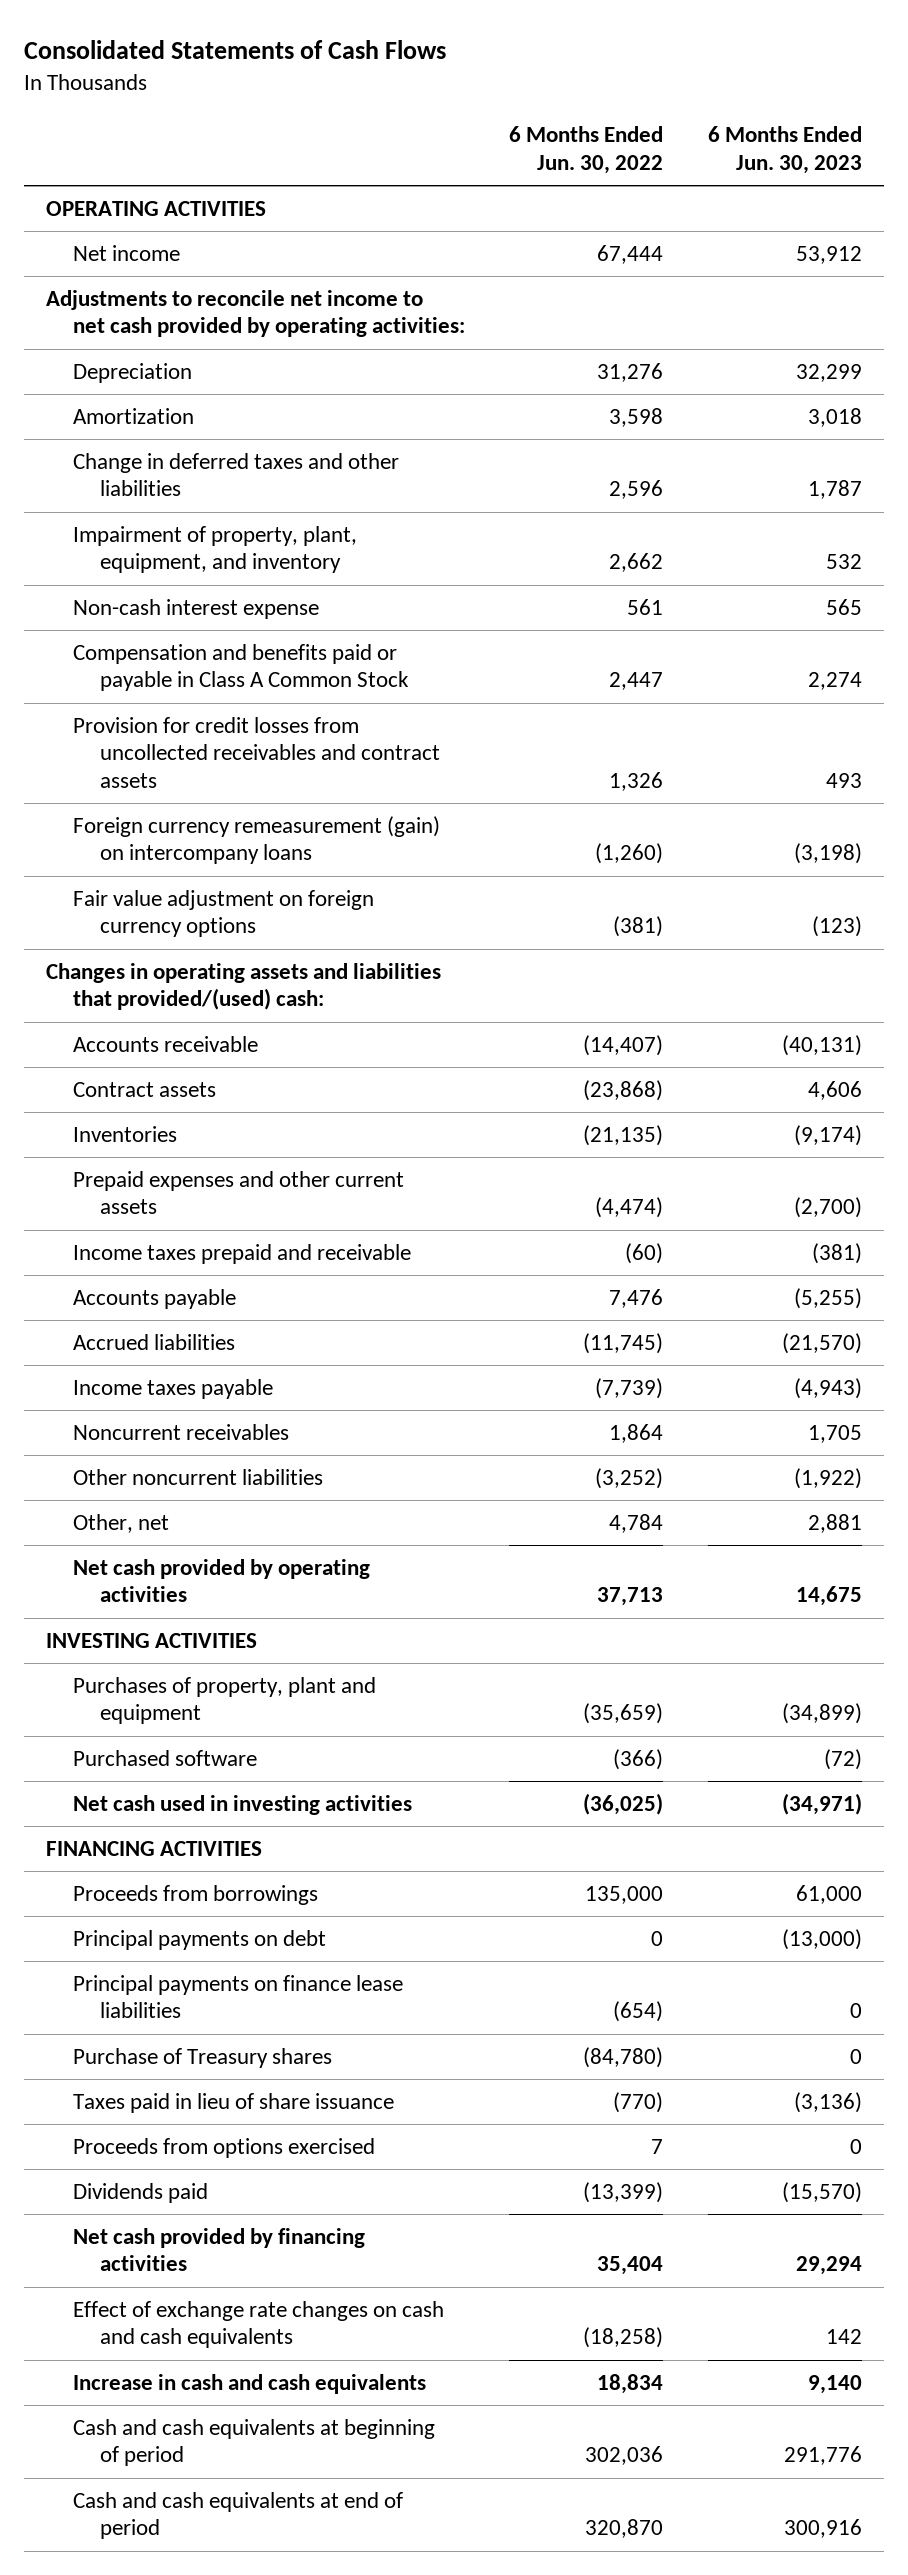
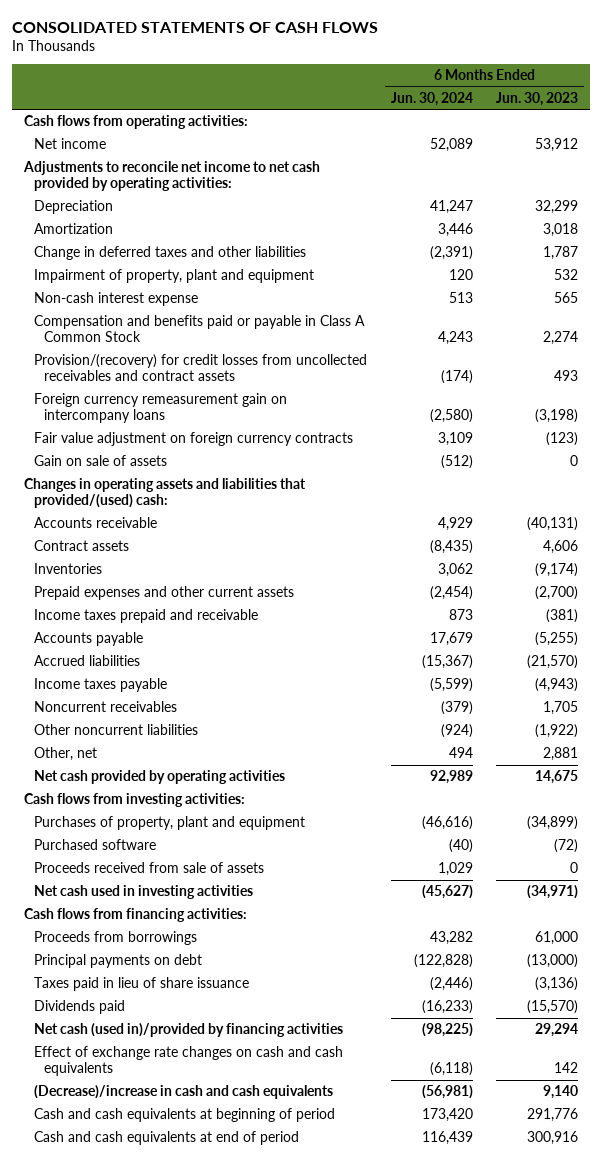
[24,40,447,60] Consolidated Statements of Cash Flows -> [12,21,379,33] CONSOLIDATED STATEMENTS OF CASH FLOWS
[509,126,664,174] 6 Months Ended Jun. 30, 2022 -> none
none -> [390,91,473,106] Jun. 30, 2024
[46,200,267,216] OPERATING ACTIVITIES -> [24,115,249,130] Cash flows from operating activities:
[73,525,358,574] Impairment of property, plant, equipment, and inventory -> [33,269,314,284] Impairment of property, plant and equipment
[73,716,440,788] Provision for credit losses from uncollected receivables and contract assets -> [33,354,367,382] Provision/(recovery) for credit losses from uncollected receivables and contract assets
[73,815,441,865] Foreign currency remeasurement (gain) on intercompany loans -> [33,393,287,424] Foreign currency remeasurement gain on intercompany loans
[73,889,375,938] Fair value adjustment on foreign currency options -> [33,432,353,447] Fair value adjustment on foreign currency contracts
none -> [33,455,167,467] Gain on sale of assets
[46,1632,258,1648] INVESTING ACTIVITIES -> [24,793,246,808] Cash flows from investing activities:
none -> [33,862,264,874] Proceeds received from sale of assets
[46,1840,263,1856] FINANCING ACTIVITIES -> [24,908,248,923] Cash flows from financing activities:
[73,1974,404,2019] Principal payments on finance lease liabilities -> none
[73,2047,333,2068] Purchase of Treasury shares -> none
[73,2137,376,2158] Proceeds from options exercised -> none
[73,2227,366,2272] Net cash provided by financing activities -> [33,1023,343,1038] Net cash (used in)/provided by financing activities
[73,2373,427,2394] Increase in cash and cash equivalents -> [33,1085,333,1100] (Decrease)/increase in cash and cash equivalents

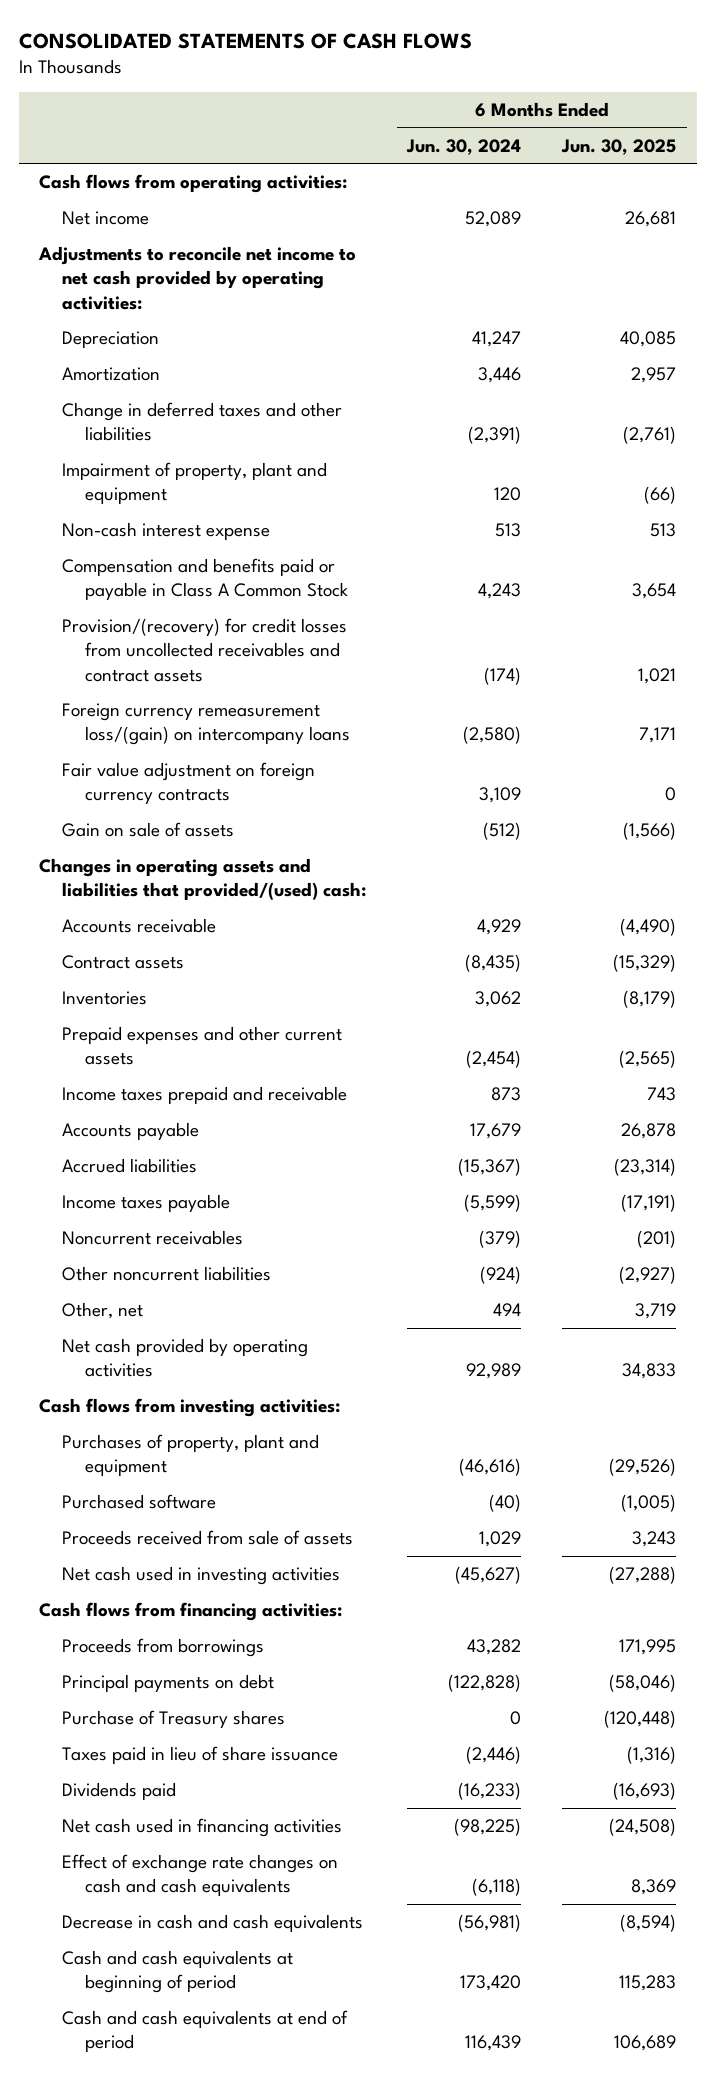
[496,91,579,106] Jun. 30, 2023 -> none
none -> [561,138,677,155] Jun. 30, 2025
[33,393,287,424] Foreign currency remeasurement gain on intercompany loans -> [62,703,351,746] Foreign currency remeasurement loss/(gain) on intercompany loans
none -> [62,1710,286,1729] Purchase of Treasury shares
[33,1023,343,1038] Net cash (used in)/provided by financing activities -> [62,1818,343,1838] Net cash used in financing activities
[33,1085,333,1100] (Decrease)/increase in cash and cash equivalents -> [62,1914,364,1933] Decrease in cash and cash equivalents

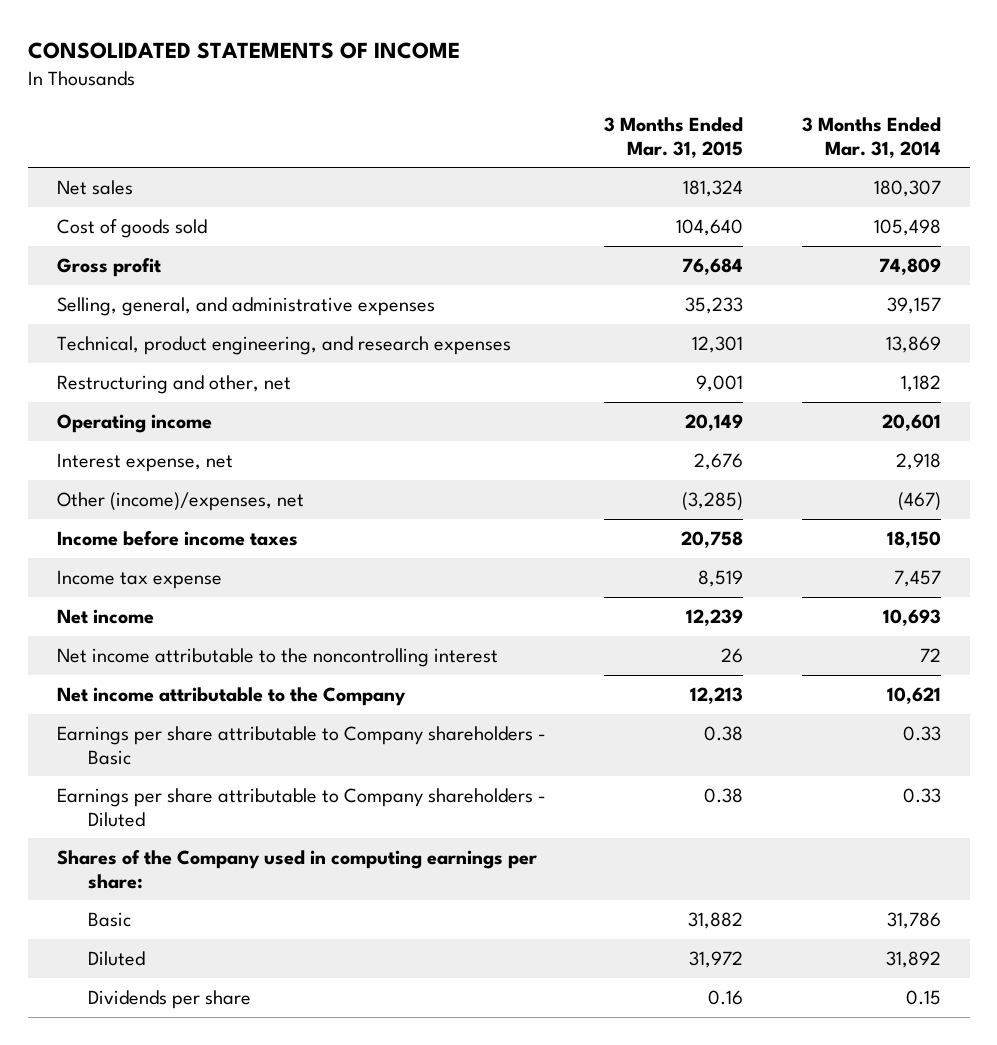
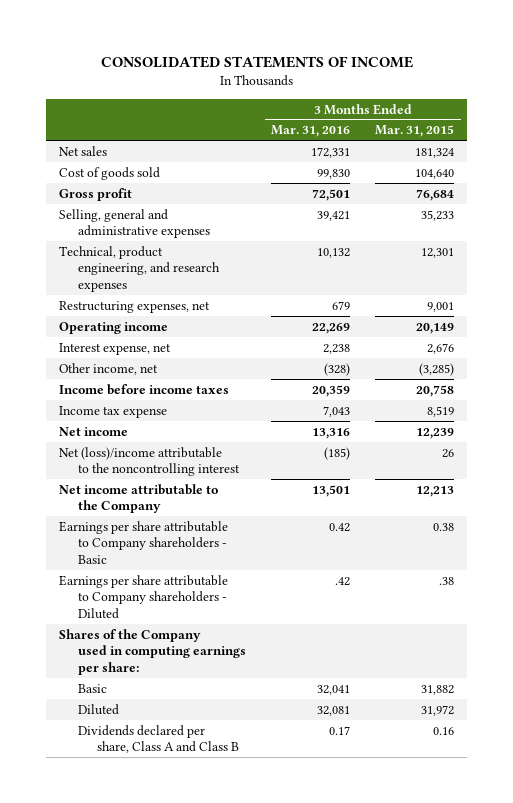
[801,116,941,158] 3 Months Ended Mar. 31, 2014 -> none
none -> [271,125,351,138] Mar. 31, 2016
[56,296,435,316] Selling, general, and administrative expenses -> [58,208,210,239] Selling, general and administrative expenses
[56,374,291,394] Restructuring and other, net -> [58,300,210,313] Restructuring expenses, net
[56,491,304,511] Other (income)/expenses, net -> [58,362,158,375] Other income, net
[56,647,498,667] Net income attributable to the noncontrolling interest -> [58,446,240,477] Net (loss)/income attributable to the noncontrolling interest
[704,787,744,803] 0.38 -> [439,576,455,585] .38
[88,989,252,1009] Dividends per share -> [77,724,239,754] Dividends declared per share, Class A and Class B

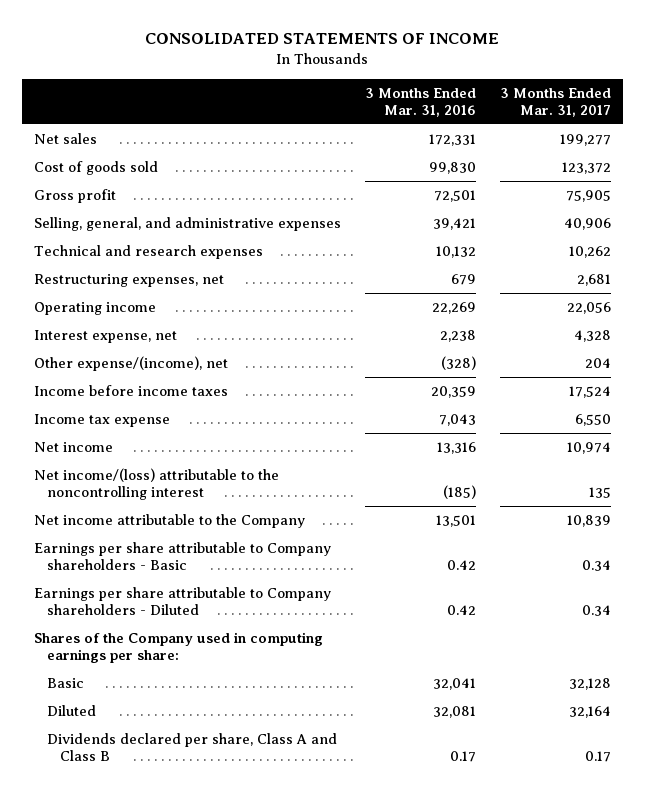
[375,125,455,138] Mar. 31, 2015 -> none
none -> [499,87,611,117] 3 Months Ended Mar. 31, 2017
[58,208,210,239] Selling, general and administrative expenses -> [33,216,341,231] Selling, general, and administrative expenses
[58,245,220,292] Technical, product engineering, and research expenses -> [33,244,263,259] Technical and research expenses
[58,362,158,375] Other income, net -> [33,355,228,371] Other expense/(income), net
[58,446,240,477] Net (loss)/income attributable to the noncontrolling interest -> [33,467,279,501] Net income/(loss) attributable to the noncontrolling interest
[335,576,351,586] .42 -> [446,605,476,616] 0.42

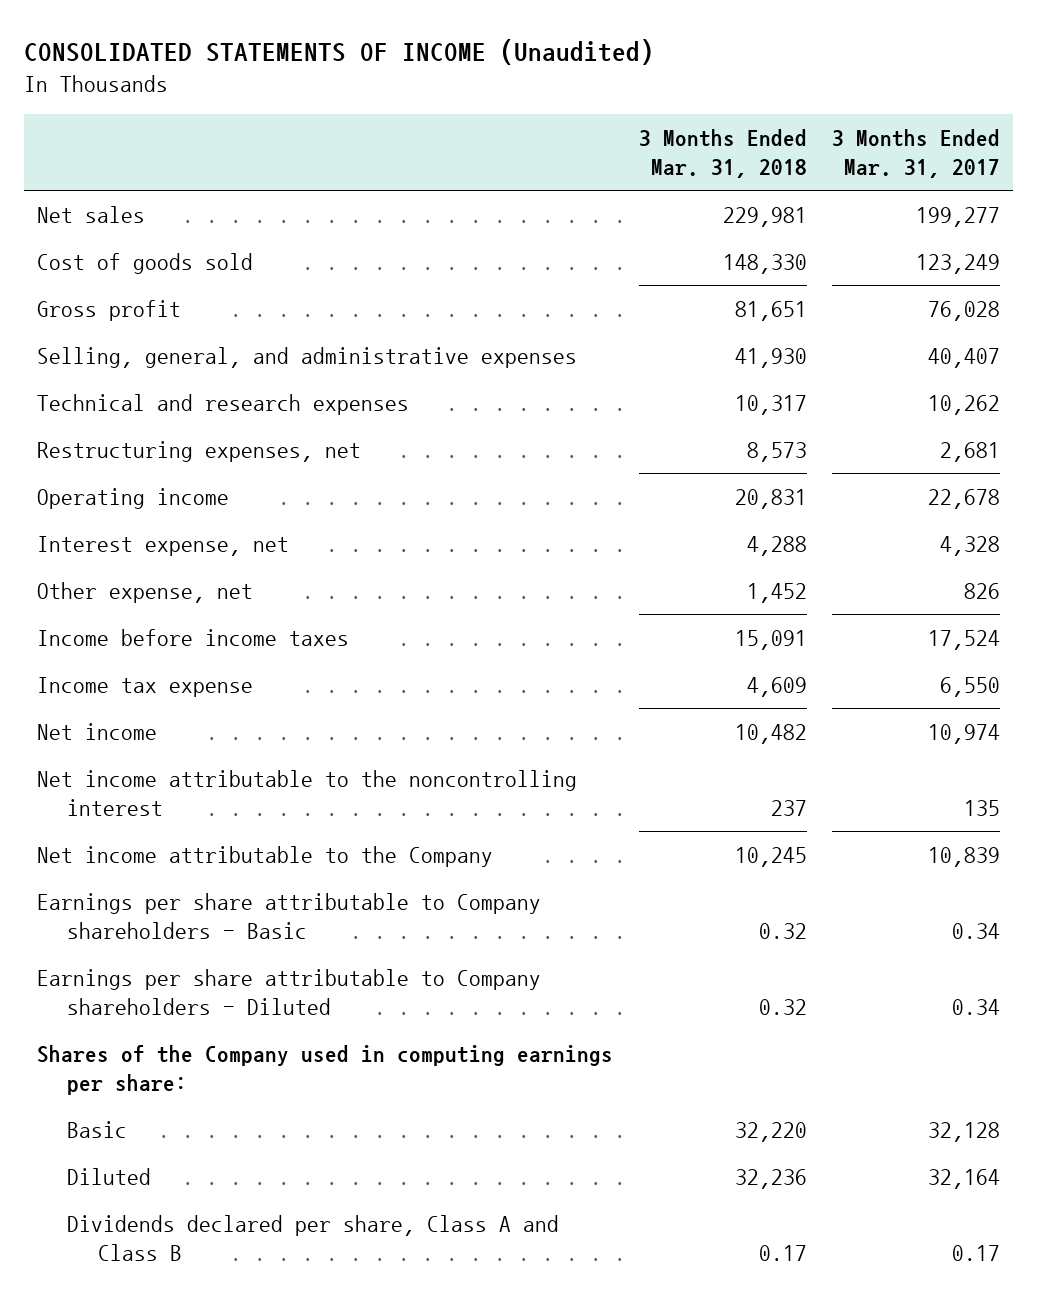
[145,33,500,45] CONSOLIDATED STATEMENTS OF INCOME -> [24,39,655,66] CONSOLIDATED STATEMENTS OF INCOME (Unaudited)
[364,87,476,117] 3 Months Ended Mar. 31, 2016 -> none
none -> [638,129,807,179] 3 Months Ended Mar. 31, 2018
[561,161,611,174] 123,372 -> [916,253,1001,274] 123,249
[565,189,611,202] 75,905 -> [928,300,1001,321] 76,028
[563,217,611,230] 40,906 -> [928,347,1001,368] 40,407
[566,301,611,314] 22,056 -> [928,488,1001,509] 22,678
[33,355,228,371] Other expense/(income), net -> [37,581,254,603] Other expense, net
[584,357,611,368] 204 -> [964,582,1001,599] 826
[33,467,279,501] Net income/(loss) attributable to the noncontrolling interest -> [37,769,578,816] Net income attributable to the noncontrolling interest

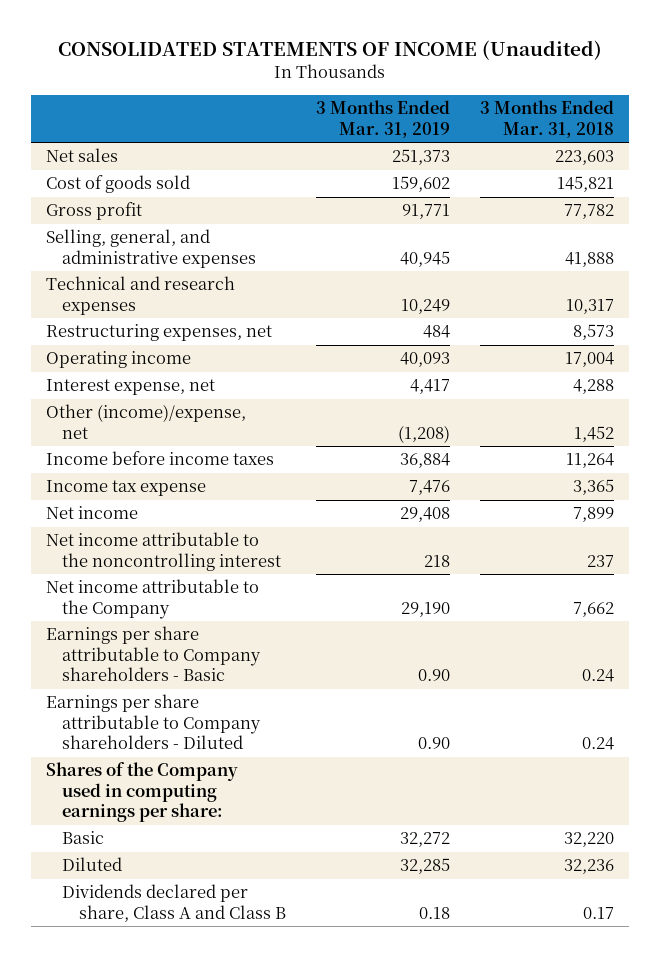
[832,129,1001,179] 3 Months Ended Mar. 31, 2017 -> none
none -> [315,100,450,138] 3 Months Ended Mar. 31, 2019
[722,206,807,227] 229,981 -> [554,150,614,166] 223,603
[722,253,807,274] 148,330 -> [556,176,614,193] 145,821
[734,300,807,321] 81,651 -> [563,204,614,220] 77,782
[734,347,807,368] 41,930 -> [564,251,614,267] 41,888
[734,488,807,509] 20,831 -> [564,352,614,368] 17,004
[37,581,254,603] Other expense, net -> [45,404,246,439] Other (income)/expense, net
[734,629,807,650] 15,091 -> [565,453,614,469] 11,264
[746,676,807,697] 4,609 -> [572,479,614,496] 3,365
[734,723,807,744] 10,482 -> [572,507,614,523] 7,899
[734,846,807,867] 10,245 -> [572,601,614,617] 7,662
[758,922,807,939] 0.32 -> [581,669,614,683] 0.24
[758,998,807,1015] 0.32 -> [581,737,614,751] 0.24

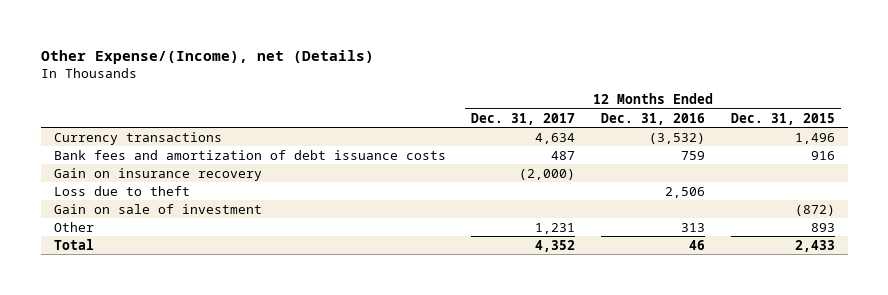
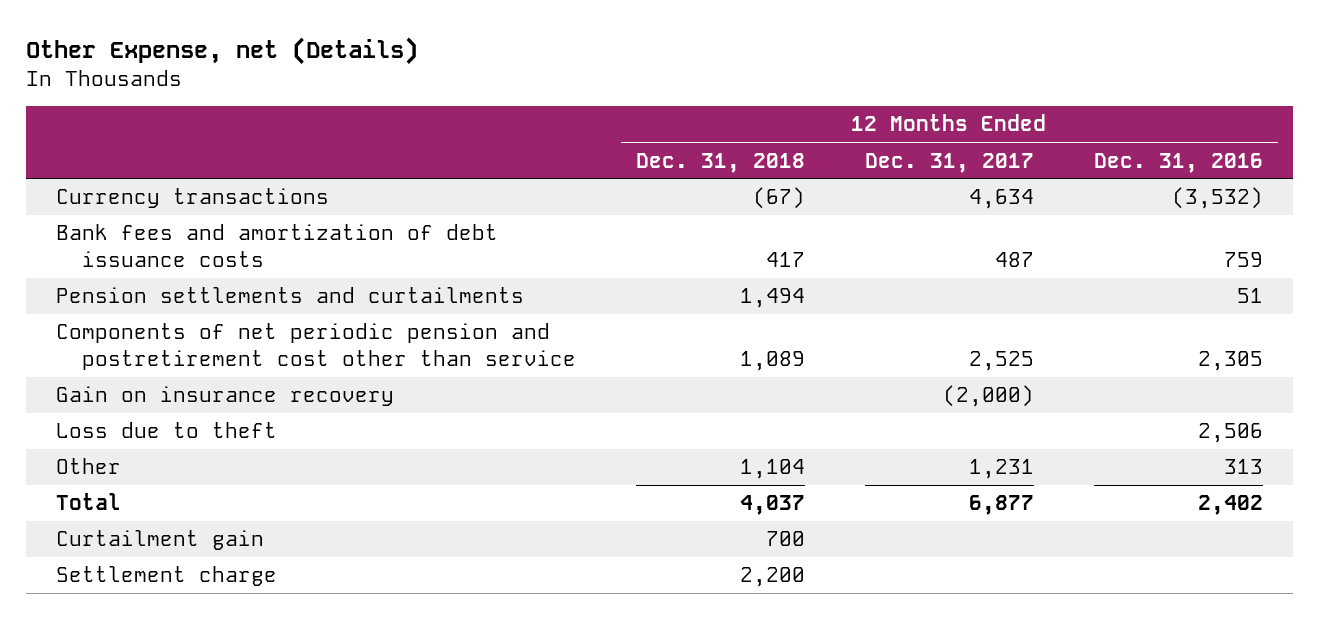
[40,49,374,64] Other Expense/(Income), net (Details) -> [25,36,418,65] Other Expense, net (Details)
[730,112,835,125] Dec. 31, 2015 -> none
none -> [635,152,805,173] Dec. 31, 2018
none -> [55,287,524,304] Pension settlements and curtailments
none -> [55,323,577,370] Components of net periodic pension and postretirement cost other than service
[53,203,262,214] Gain on sale of investment -> none
[535,239,576,252] 4,352 -> [968,495,1034,516] 6,877
[689,239,706,250] 46 -> [1197,495,1263,516] 2,402
none -> [55,530,264,551] Curtailment gain
none -> [55,566,277,587] Settlement charge

